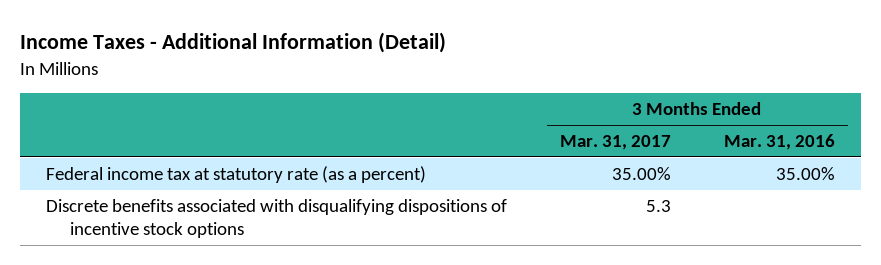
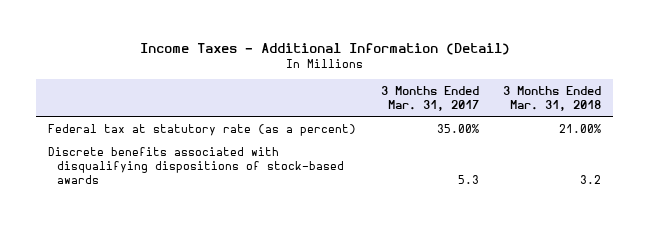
[723,134,835,151] Mar. 31, 2016 -> none
none -> [502,85,601,111] 3 Months Ended Mar. 31, 2018
[46,165,427,183] Federal income tax at statutory rate (as a percent) -> [48,123,357,136] Federal tax at statutory rate (as a percent)
[46,198,508,238] Discrete benefits associated with disqualifying dispositions of incentive stock options -> [48,146,344,185] Discrete benefits associated with disqualifying dispositions of stock-based awards

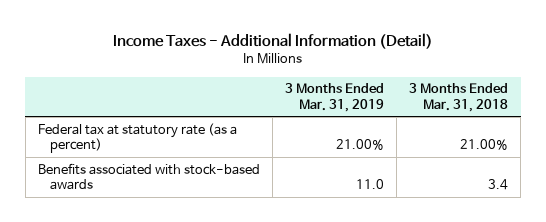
[380,85,479,111] 3 Months Ended Mar. 31, 2017 -> none
none -> [284,83,384,113] 3 Months Ended Mar. 31, 2019
[48,146,344,185] Discrete benefits associated with disqualifying dispositions of stock-based awards -> [37,162,260,191] Benefits associated with stock-based awards
[579,175,601,185] 3.2 -> [487,179,508,191] 3.4

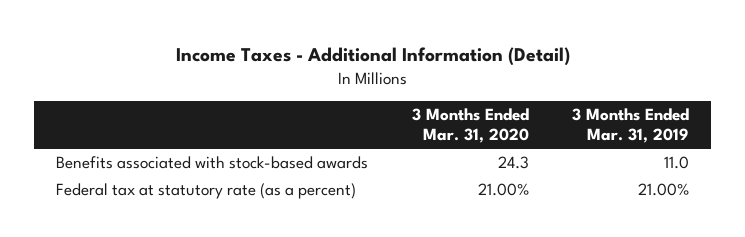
[408,83,508,113] 3 Months Ended Mar. 31, 2018 -> none
none -> [411,108,529,144] 3 Months Ended Mar. 31, 2020
[37,122,237,154] Federal tax at statutory rate (as a percent) -> [56,183,357,200] Federal tax at statutory rate (as a percent)

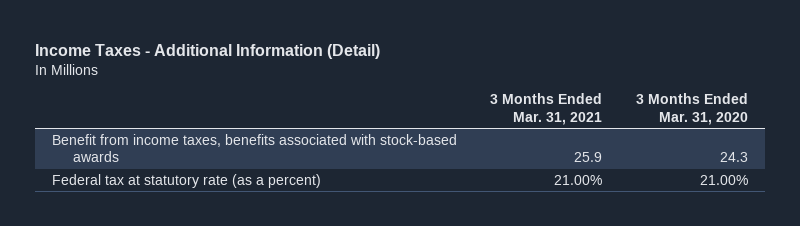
[572,108,690,144] 3 Months Ended Mar. 31, 2019 -> none
none -> [490,93,603,126] 3 Months Ended Mar. 31, 2021
[56,156,369,170] Benefits associated with stock-based awards -> [51,133,457,163] Benefit from income taxes, benefits associated with stock-based awards

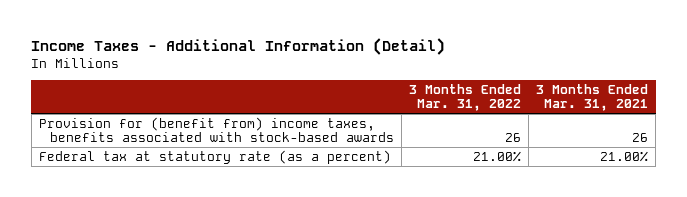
[636,93,749,126] 3 Months Ended Mar. 31, 2020 -> none
none -> [409,83,522,112] 3 Months Ended Mar. 31, 2022
[51,133,457,163] Benefit from income taxes, benefits associated with stock-based awards -> [38,116,395,143] Provision for (benefit from) income taxes, benefits associated with stock-based awards
[574,152,603,163] 25.9 -> [632,133,649,143] 26

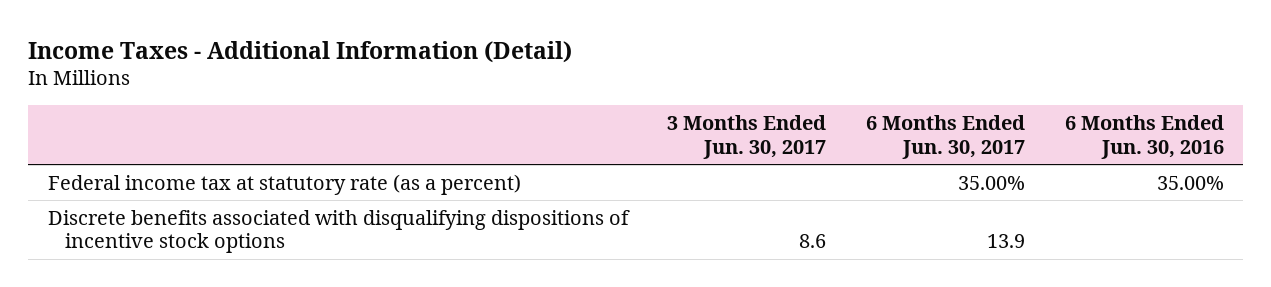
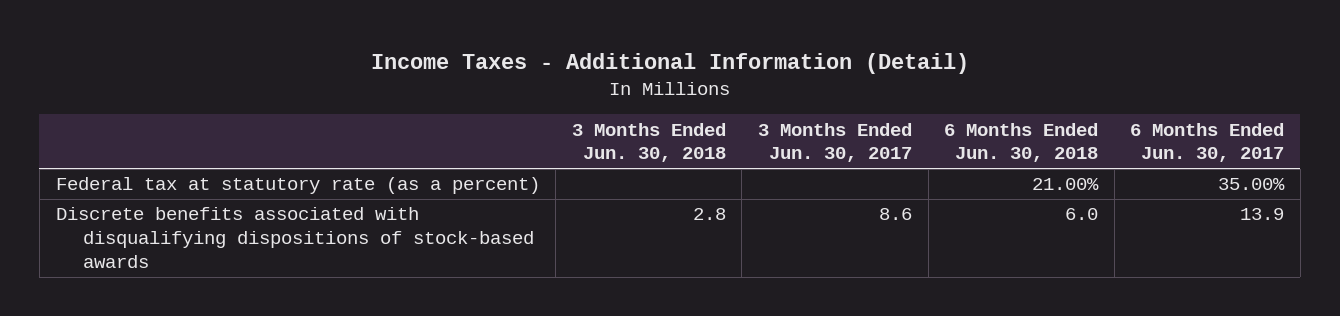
[1064,115,1224,159] 6 Months Ended Jun. 30, 2016 -> none
none -> [571,122,726,163] 3 Months Ended Jun. 30, 2018
none -> [944,122,1099,163] 6 Months Ended Jun. 30, 2018
[47,173,521,195] Federal income tax at statutory rate (as a percent) -> [55,177,540,195] Federal tax at statutory rate (as a percent)
[47,209,630,254] Discrete benefits associated with disqualifying dispositions of incentive stock options -> [55,207,535,269] Discrete benefits associated with disqualifying dispositions of stock-based awards

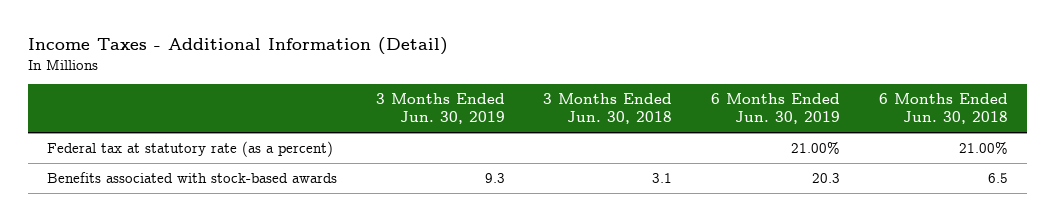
[757,122,912,163] 3 Months Ended Jun. 30, 2017 -> none
[1130,122,1285,163] 6 Months Ended Jun. 30, 2017 -> none
none -> [375,92,505,125] 3 Months Ended Jun. 30, 2019
none -> [711,92,841,125] 6 Months Ended Jun. 30, 2019
[55,207,535,269] Discrete benefits associated with disqualifying dispositions of stock-based awards -> [46,171,337,183] Benefits associated with stock-based awards
[692,208,726,221] 2.8 -> [652,172,673,183] 3.1
[1065,208,1099,221] 6.0 -> [987,172,1008,183] 6.5

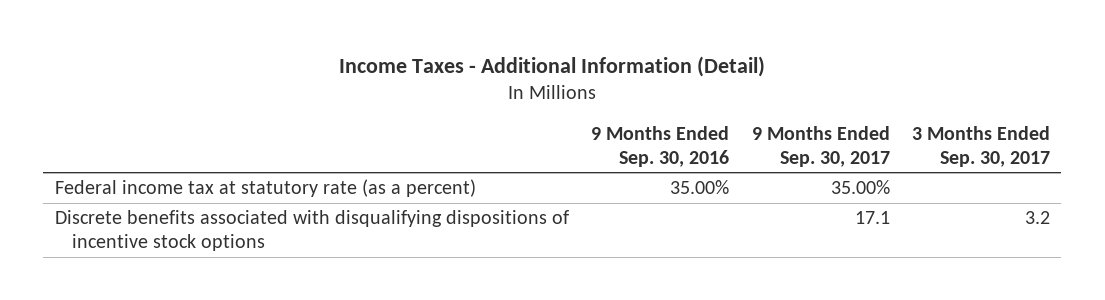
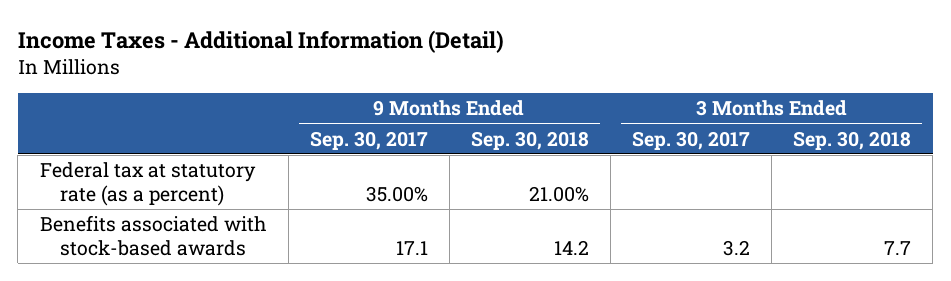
[591,125,730,167] 9 Months Ended Sep. 30, 2016 -> none
none -> [470,130,589,150] Sep. 30, 2018
none -> [793,130,912,150] Sep. 30, 2018
[54,179,476,198] Federal income tax at statutory rate (as a percent) -> [39,162,256,206] Federal tax at statutory rate (as a percent)
[54,210,569,251] Discrete benefits associated with disqualifying dispositions of incentive stock options -> [39,215,267,256] Benefits associated with stock-based awards

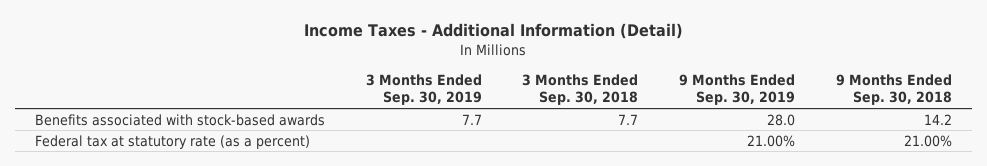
[309,130,428,150] Sep. 30, 2017 -> none
[632,130,751,150] Sep. 30, 2017 -> none
none -> [365,73,482,106] 3 Months Ended Sep. 30, 2019
none -> [679,73,796,106] 9 Months Ended Sep. 30, 2019
[39,162,256,206] Federal tax at statutory rate (as a percent) -> [35,134,311,149] Federal tax at statutory rate (as a percent)

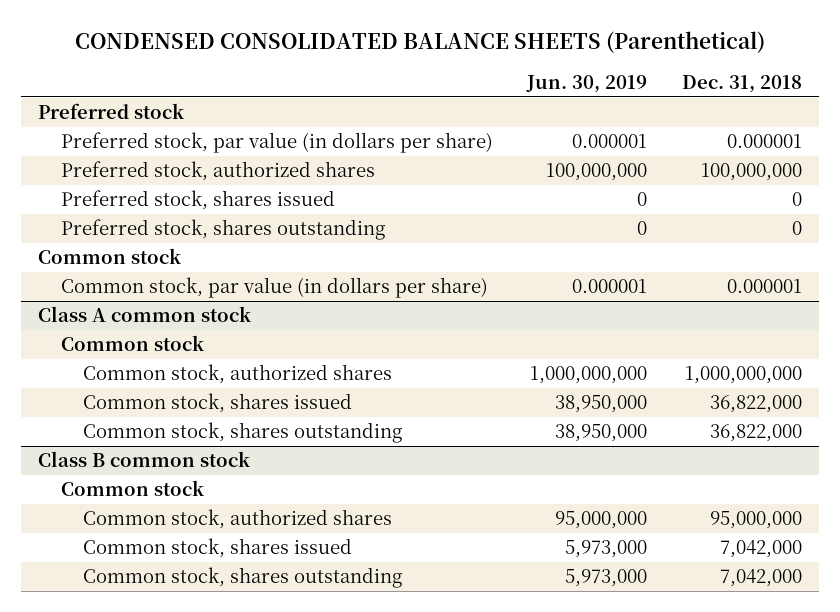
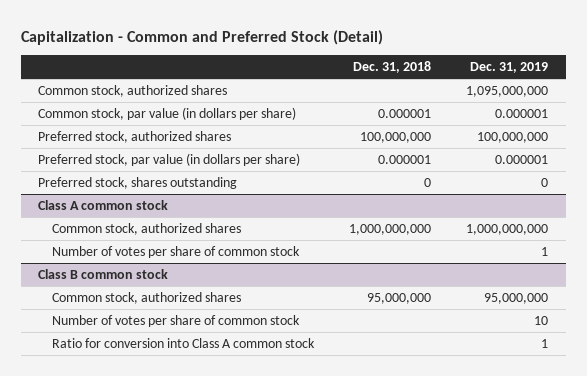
[75,31,766,54] CONDENSED CONSOLIDATED BALANCE SHEETS (Parenthetical) -> [20,29,383,45] Capitalization - Common and Preferred Stock (Detail)
[526,74,648,93] Jun. 30, 2019 -> none
none -> [470,62,549,74] Dec. 31, 2019
[38,103,185,120] Preferred stock -> none
none -> [38,84,228,97] Common stock, authorized shares
[60,277,488,299] Common stock, par value (in dollars per share) -> [38,106,297,120] Common stock, par value (in dollars per share)
[60,190,335,211] Preferred stock, shares issued -> none
[60,132,493,154] Preferred stock, par value (in dollars per share) -> [38,152,301,166] Preferred stock, par value (in dollars per share)
[38,248,182,265] Common stock -> none
[60,335,204,352] Common stock -> none
[82,393,352,414] Common stock, shares issued -> none
[82,422,402,444] Common stock, shares outstanding -> none
none -> [51,245,300,258] Number of votes per share of common stock
[60,480,204,497] Common stock -> none
[82,538,352,559] Common stock, shares issued -> none
[82,567,402,589] Common stock, shares outstanding -> none
none -> [51,314,300,327] Number of votes per share of common stock
none -> [51,337,315,348] Ratio for conversion into Class A common stock

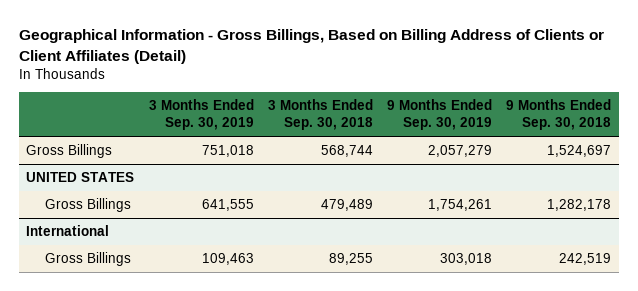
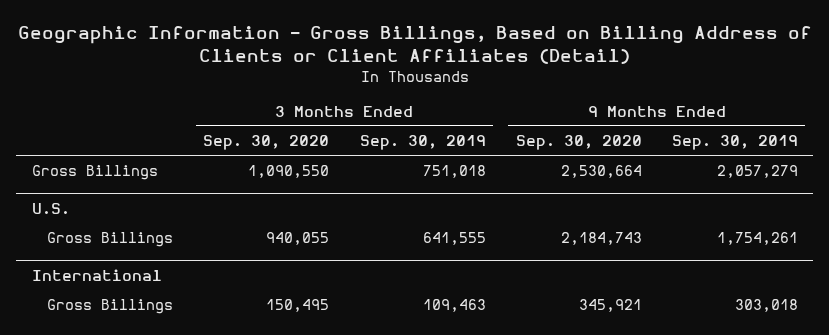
[19,29,605,64] Geographical Information - Gross Billings, Based on Billing Address of Clients or Client Affiliates (Detail) -> [17,26,812,65] Geographic Information - Gross Billings, Based on Billing Address of Clients or Client Affiliates (Detail)
[267,99,373,131] 3 Months Ended Sep. 30, 2018 -> none
[506,99,612,131] 9 Months Ended Sep. 30, 2018 -> none
none -> [203,135,330,151] Sep. 30, 2020
none -> [515,135,642,151] Sep. 30, 2020
[26,171,135,182] UNITED STATES -> [31,202,70,215] U.S.

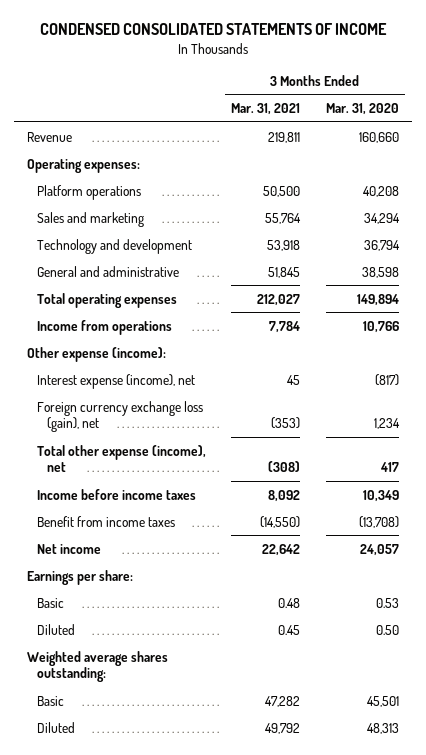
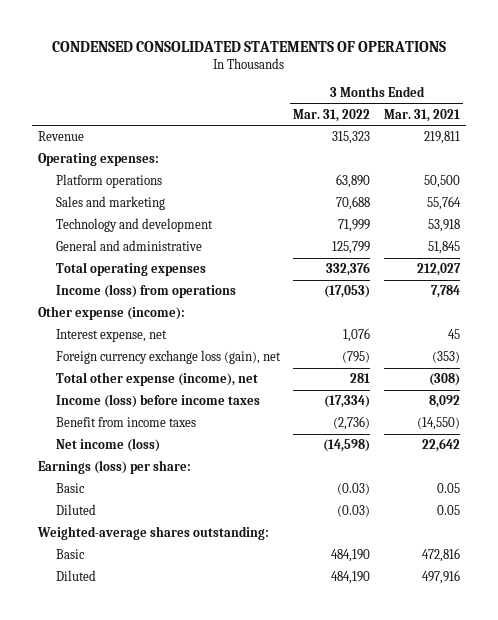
[39,23,387,36] CONDENSED CONSOLIDATED STATEMENTS OF INCOME -> [51,40,446,52] CONDENSED CONSOLIDATED STATEMENTS OF OPERATIONS
[325,103,399,116] Mar. 31, 2020 -> none
none -> [293,108,371,122] Mar. 31, 2022
[36,319,172,335] Income from operations -> [56,284,237,299] Income (loss) from operations
[36,373,195,389] Interest expense (income), net -> [56,329,168,343] Interest expense, net
[36,488,196,500] Income before income taxes -> [56,394,261,409] Income (loss) before income taxes
[36,543,101,554] Net income -> [56,438,161,453] Net income (loss)
[26,569,133,585] Earnings per share: -> [38,460,192,475] Earnings (loss) per share:
[278,597,301,608] 0.48 -> [436,483,460,494] 0.05
[278,624,301,635] 0.45 -> [436,505,460,516] 0.05
[26,650,168,683] Weighted average shares outstanding: -> [37,526,270,541] Weighted-average shares outstanding:
[265,695,301,707] 47,282 -> [421,548,460,563] 472,816
[265,722,301,734] 49,792 -> [421,570,460,585] 497,916

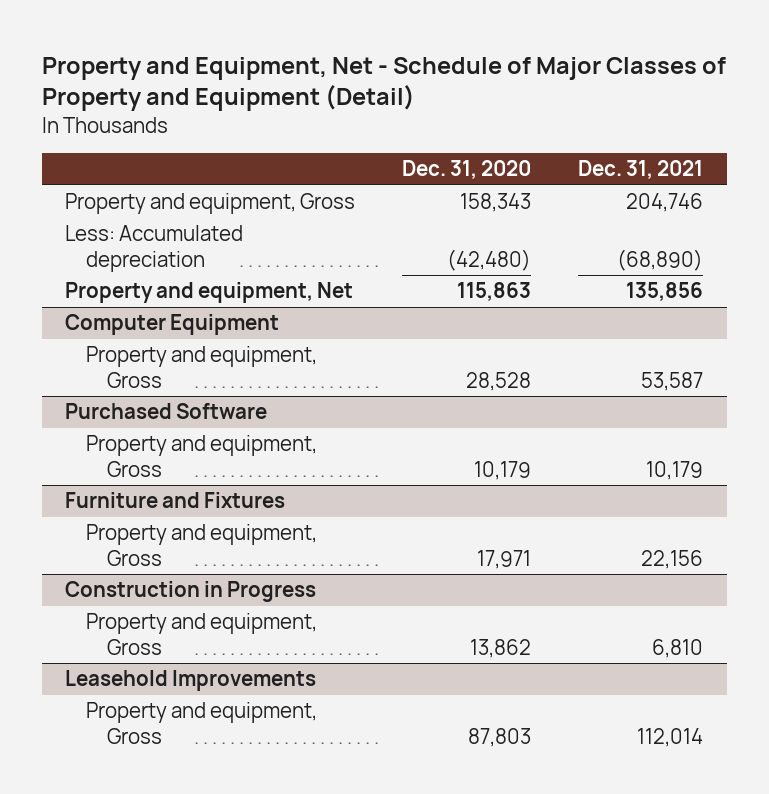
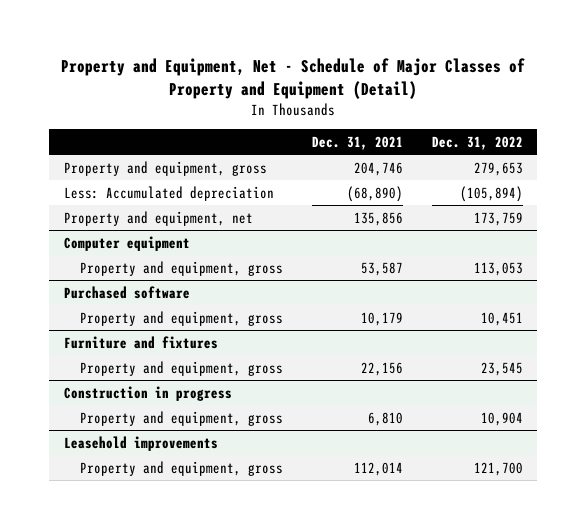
[402,160,532,180] Dec. 31, 2020 -> none
none -> [431,135,523,150] Dec. 31, 2022
[65,193,356,215] Property and equipment, Gross -> [63,160,267,176] Property and equipment, gross
[65,282,354,304] Property and equipment, Net -> [63,210,253,226] Property and equipment, net
[65,314,280,336] Computer Equipment -> [63,235,190,251] Computer equipment
[86,346,318,388] Property and equipment, Gross -> [79,260,283,276] Property and equipment, gross
[65,403,268,420] Purchased Software -> [63,285,190,299] Purchased software
[86,435,318,477] Property and equipment, Gross -> [79,310,283,326] Property and equipment, gross
[65,492,286,509] Furniture and Fixtures -> [63,335,218,349] Furniture and fixtures
[86,524,318,566] Property and equipment, Gross -> [79,360,283,376] Property and equipment, gross
[65,581,317,603] Construction in Progress -> [63,385,232,401] Construction in progress
[86,613,318,655] Property and equipment, Gross -> [79,410,283,426] Property and equipment, gross
[65,670,317,692] Leasehold Improvements -> [63,435,218,451] Leasehold improvements
[86,702,318,744] Property and equipment, Gross -> [79,460,283,476] Property and equipment, gross

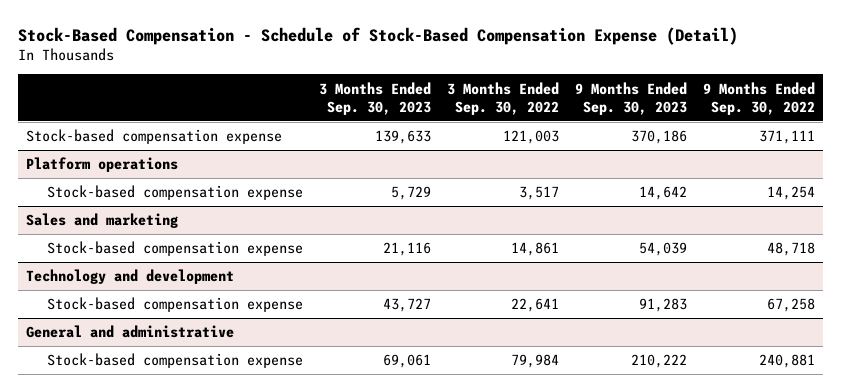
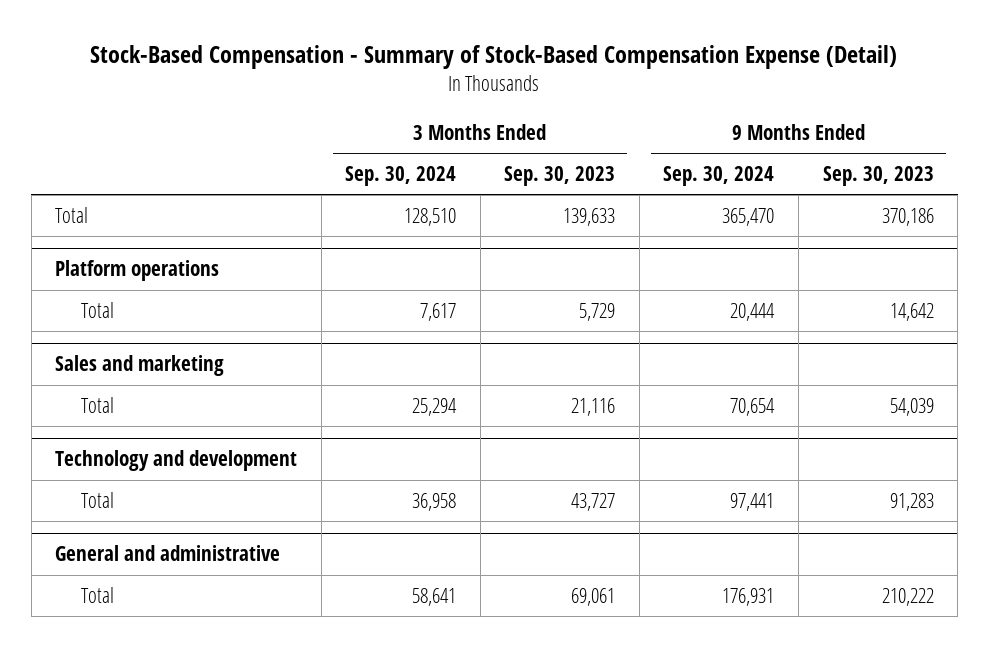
[18,26,739,45] Stock-Based Compensation - Schedule of Stock-Based Compensation Expense (Detail) -> [90,45,898,70] Stock-Based Compensation - Summary of Stock-Based Compensation Expense (Detail)
[447,81,560,115] 3 Months Ended Sep. 30, 2022 -> none
[703,81,816,115] 9 Months Ended Sep. 30, 2022 -> none
none -> [345,166,457,187] Sep. 30, 2024
none -> [663,166,775,187] Sep. 30, 2024
[26,129,283,145] Stock-based compensation expense -> [55,206,89,223] Total
[47,185,304,201] Stock-based compensation expense -> [80,301,114,318] Total
[47,241,304,257] Stock-based compensation expense -> [80,396,114,413] Total
[47,297,304,313] Stock-based compensation expense -> [80,491,114,508] Total
[47,353,304,369] Stock-based compensation expense -> [80,586,114,603] Total

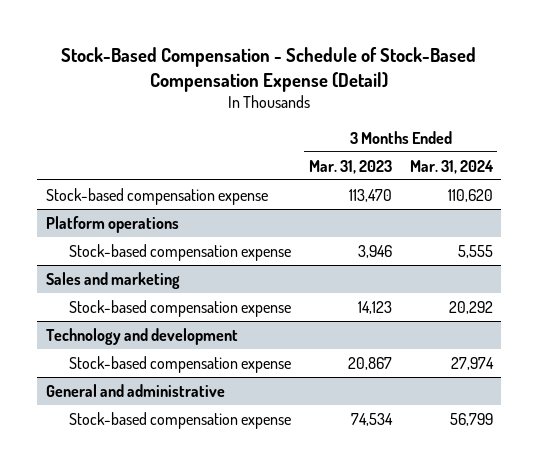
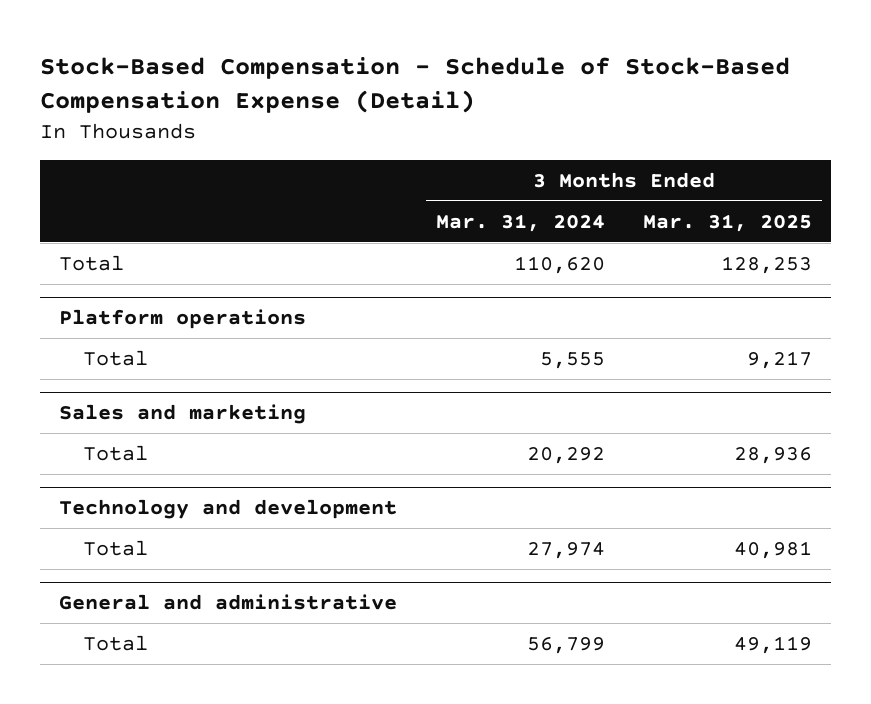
[308,159,392,174] Mar. 31, 2023 -> none
none -> [642,213,812,232] Mar. 31, 2025
[46,187,269,205] Stock-based compensation expense -> [59,254,125,271] Total
[69,243,292,261] Stock-based compensation expense -> [82,349,148,366] Total
[69,299,292,317] Stock-based compensation expense -> [82,444,148,461] Total
[69,355,292,373] Stock-based compensation expense -> [82,539,148,556] Total
[69,411,292,429] Stock-based compensation expense -> [82,634,148,651] Total

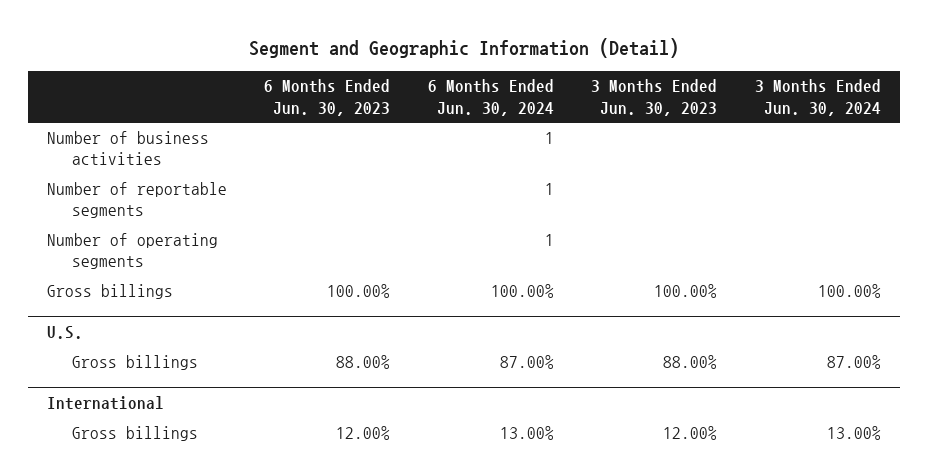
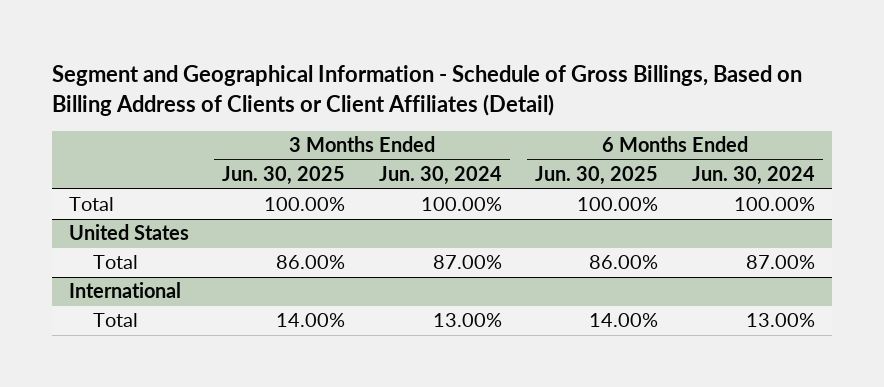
[248,38,679,59] Segment and Geographic Information (Detail) -> [51,64,802,116] Segment and Geographical Information - Schedule of Gross Billings, Based on Billing Address of Clients or Client Affiliates (Detail)
[264,79,391,116] 6 Months Ended Jun. 30, 2023 -> none
[591,79,718,116] 3 Months Ended Jun. 30, 2023 -> none
none -> [222,166,346,186] Jun. 30, 2025
none -> [535,166,659,186] Jun. 30, 2025
[46,131,209,166] Number of business activities -> none
[46,182,227,219] Number of reportable segments -> none
[46,233,218,270] Number of operating segments -> none
[46,284,173,300] Gross billings -> [68,197,114,212] Total
[46,325,83,339] U.S. -> [68,224,189,241] United States
[71,355,198,371] Gross billings -> [92,255,138,270] Total
[71,426,198,442] Gross billings -> [92,313,138,328] Total

